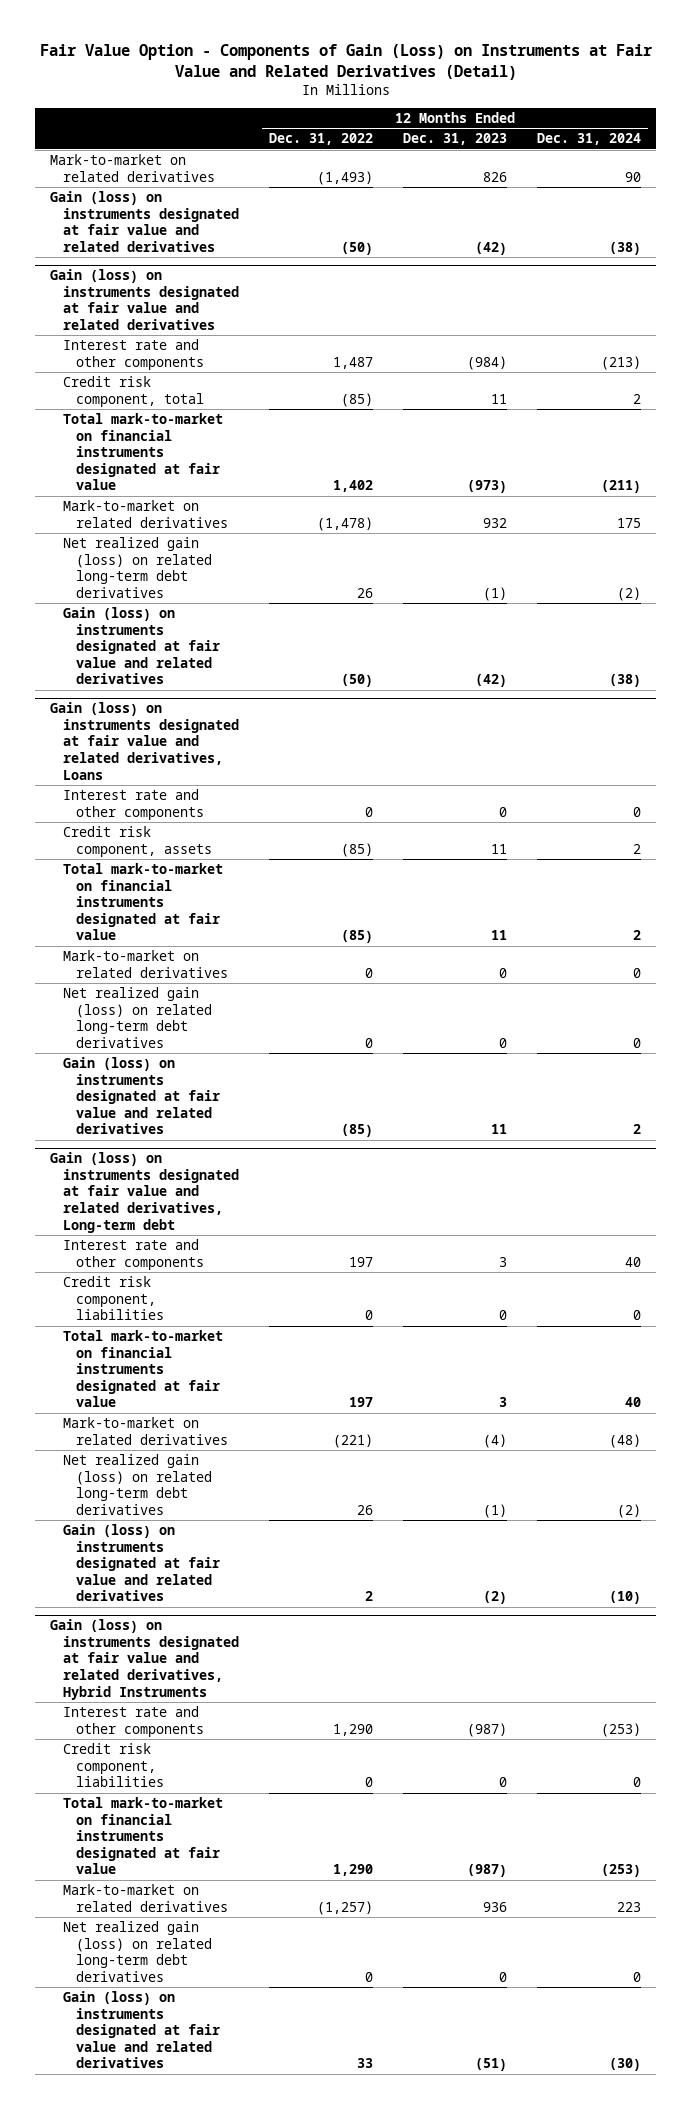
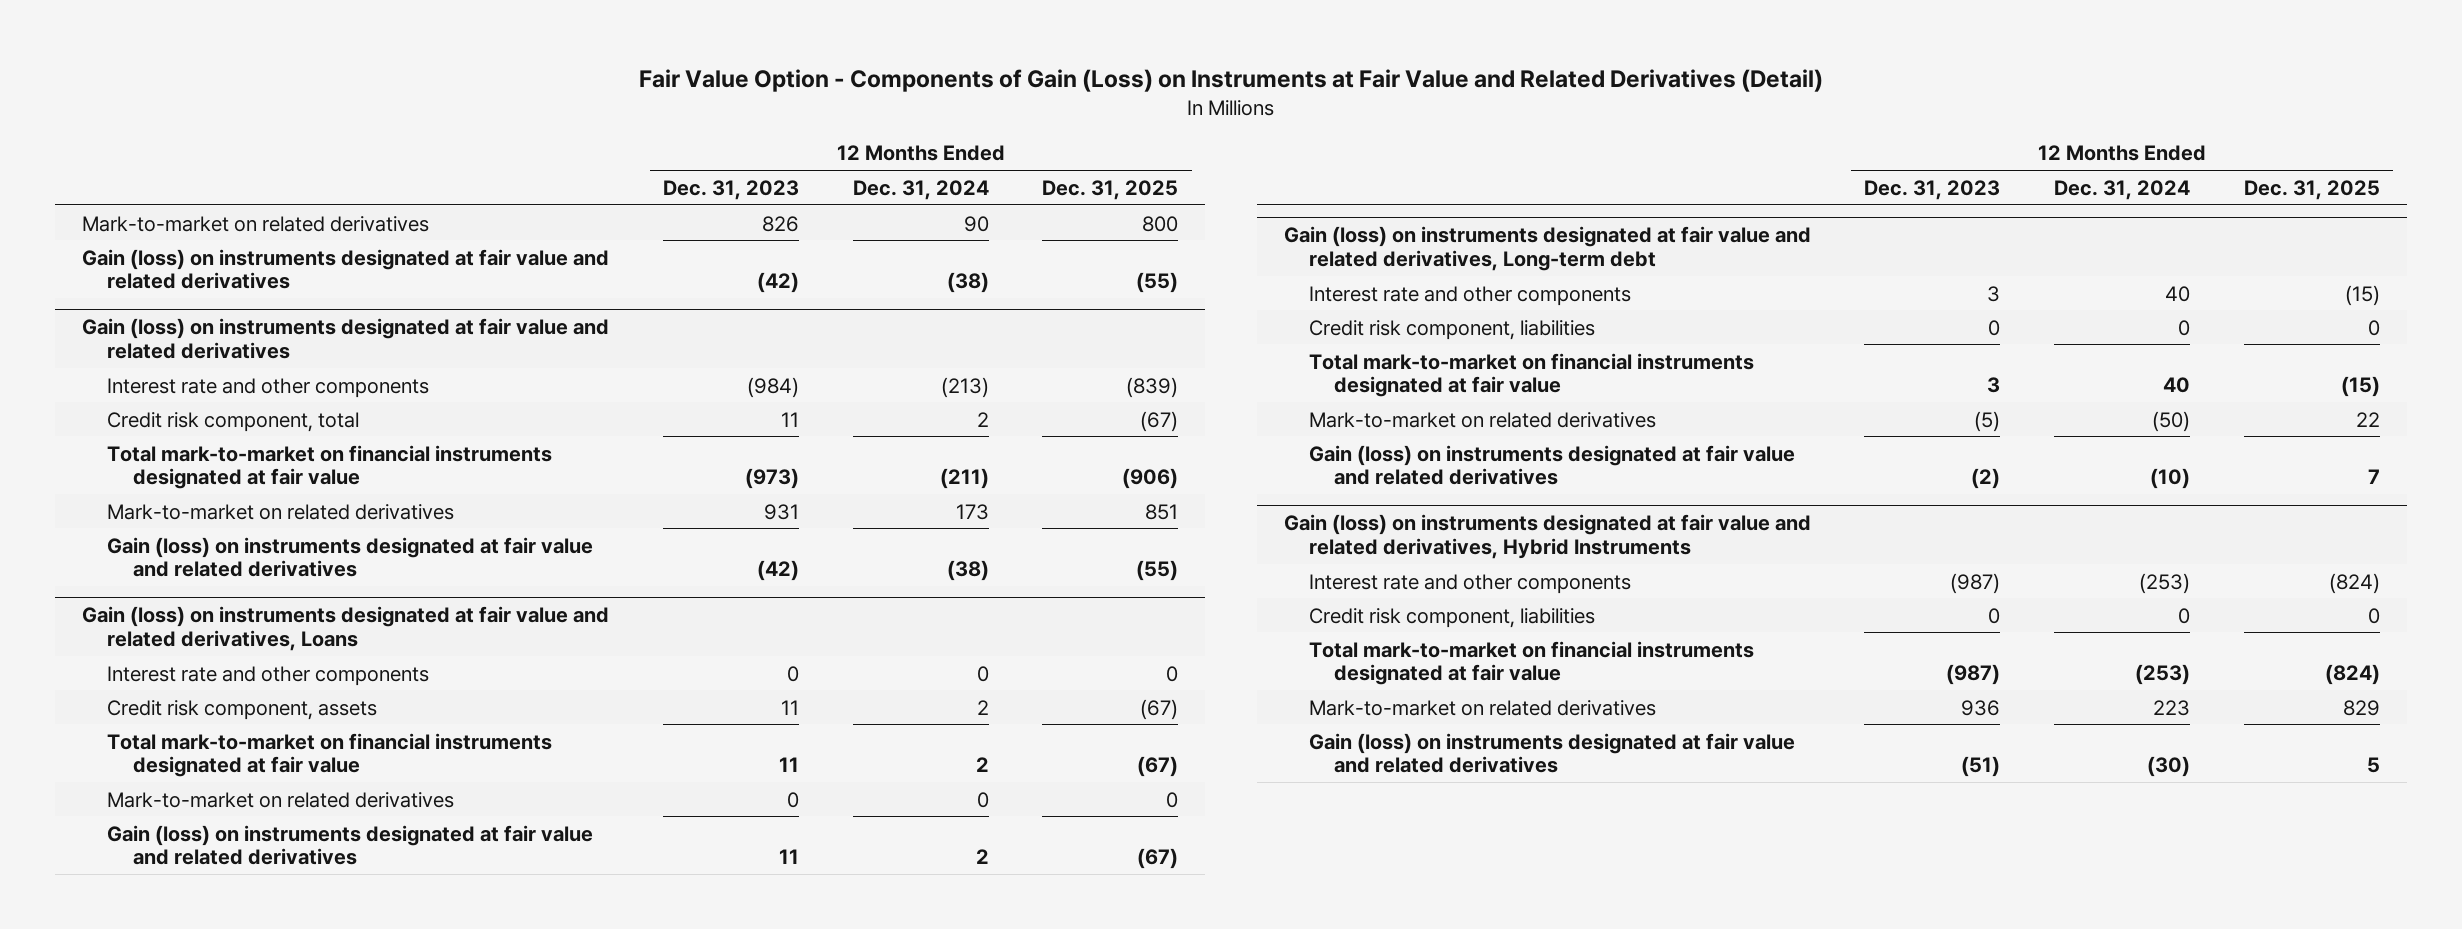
[269,133,374,146] Dec. 31, 2022 -> none
none -> [1042,179,1179,200] Dec. 31, 2025
[63,536,212,598] Net realized gain (loss) on related long-term debt derivatives -> none
[483,517,508,528] 932 -> [763,503,799,520] 931
[616,517,641,528] 175 -> [955,503,989,520] 173
[63,986,212,1048] Net realized gain (loss) on related long-term debt derivatives -> none
[63,1453,212,1515] Net realized gain (loss) on related long-term debt derivatives -> none
[483,1433,508,1448] (4) -> [1974,410,2001,432] (5)
[608,1433,641,1448] (48) -> [2152,410,2191,432] (50)
[63,1920,212,1982] Net realized gain (loss) on related long-term debt derivatives -> none

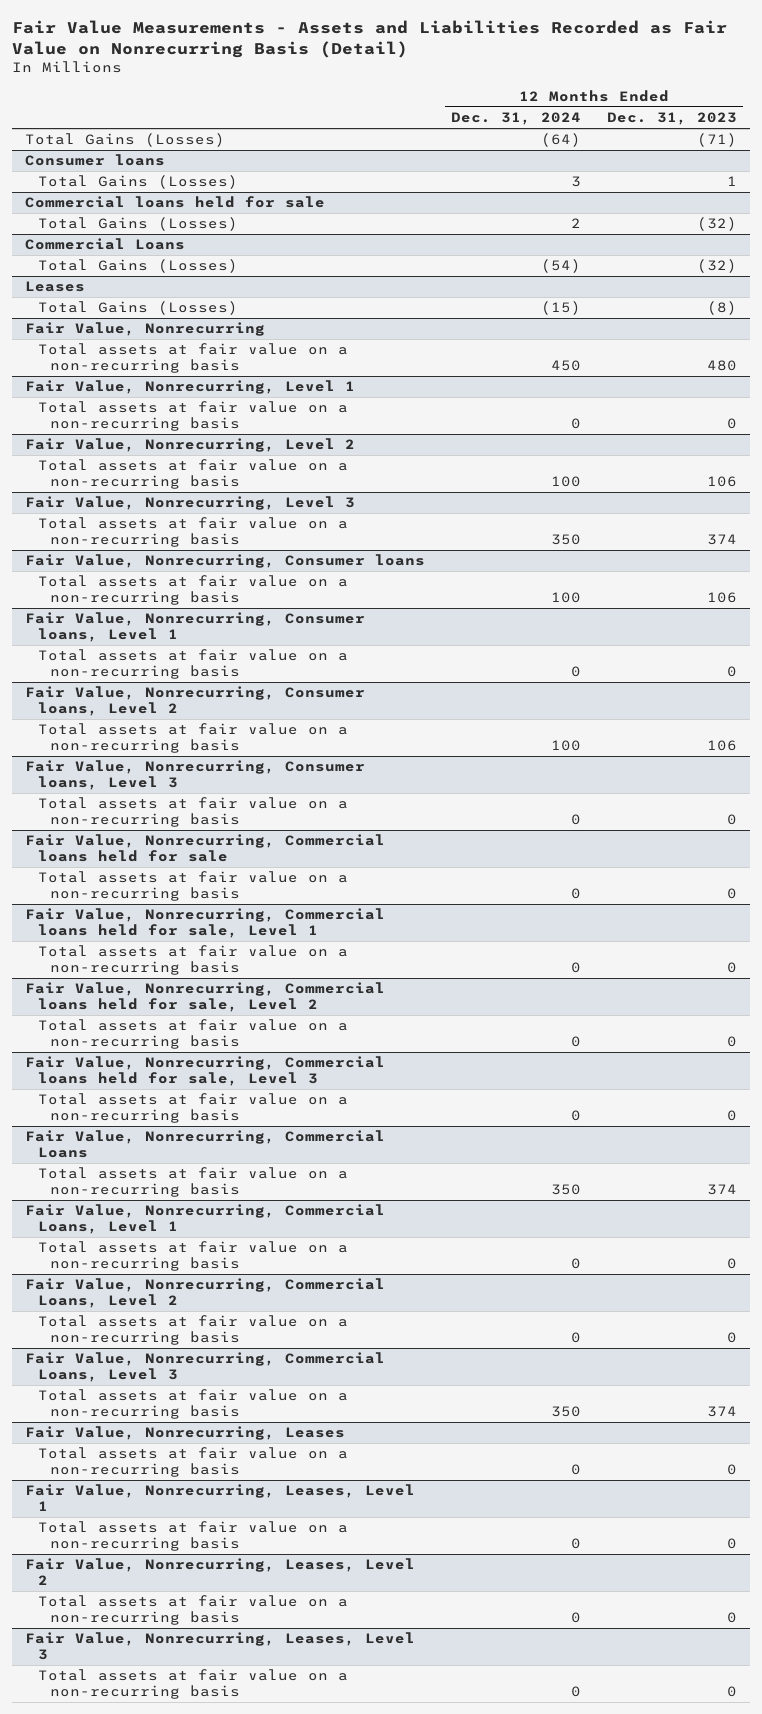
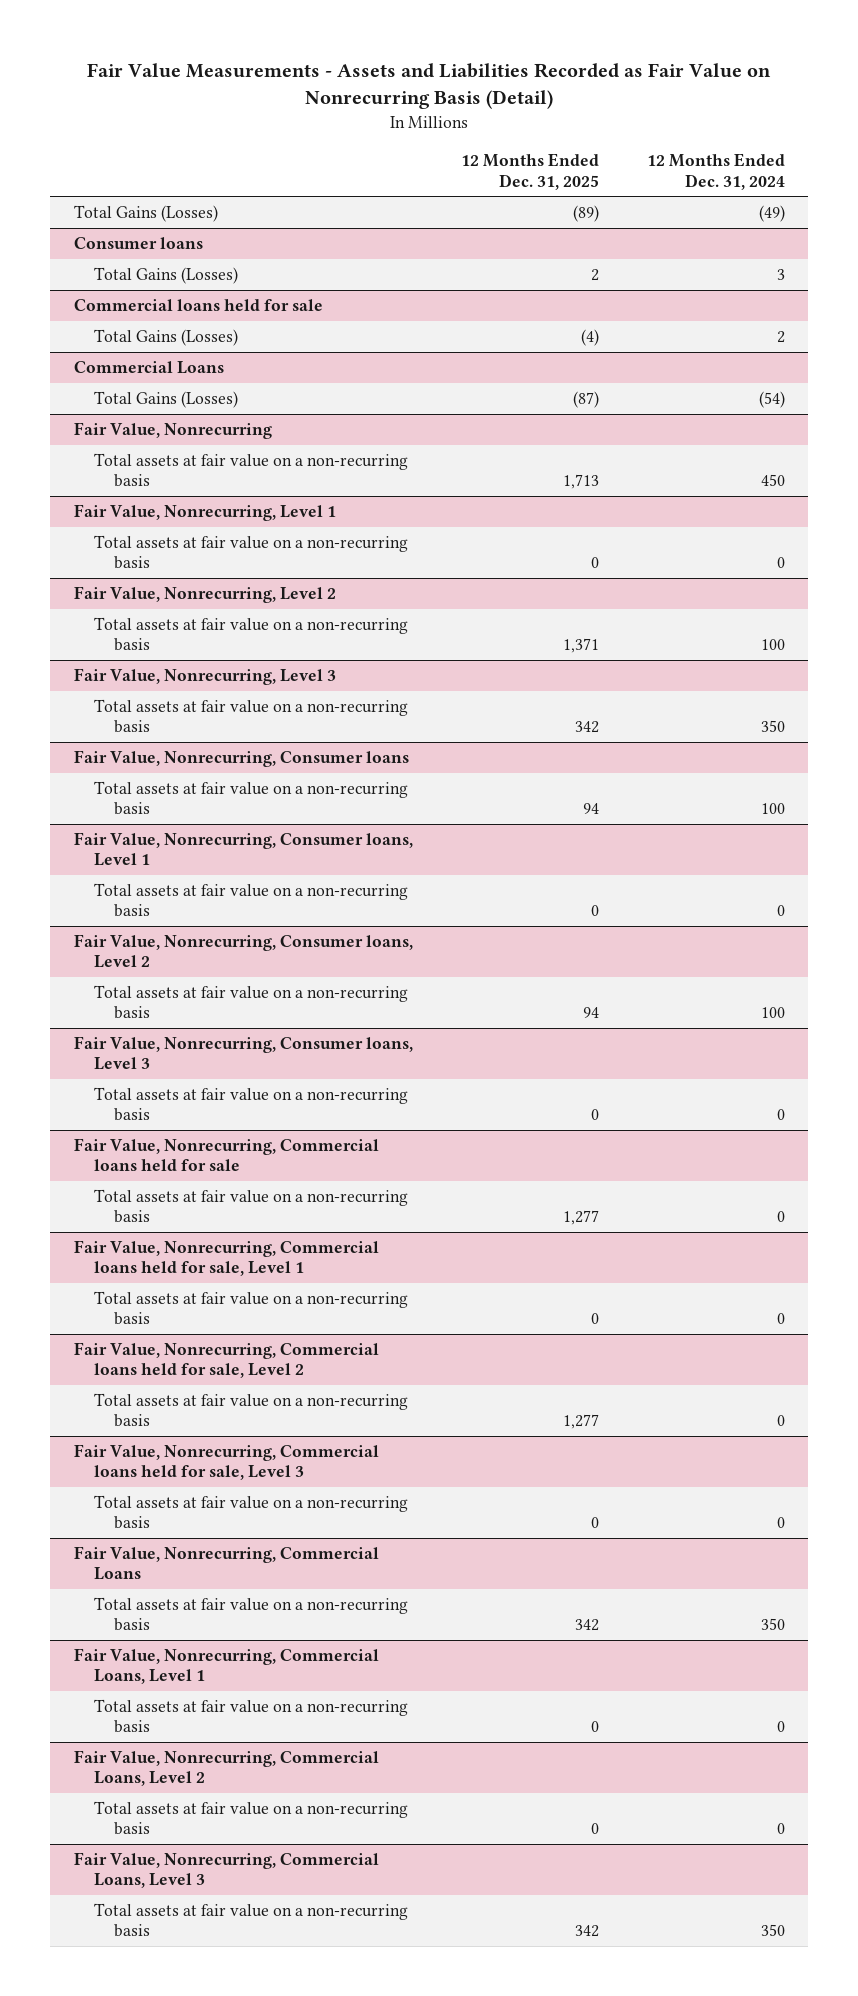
[606,112,737,126] Dec. 31, 2023 -> none
none -> [460,153,599,190] 12 Months Ended Dec. 31, 2025
[540,133,581,148] (64) -> [758,204,785,222] (49)
[25,281,86,293] Leases -> none
[37,301,238,316] Total Gains (Losses) -> none
[25,1426,346,1441] Fair Value, Nonrecurring, Leases -> none
[37,1447,348,1478] Total assets at fair value on a non-recurring basis -> none
[25,1484,416,1512] Fair Value, Nonrecurring, Leases, Level 1 -> none
[37,1521,348,1552] Total assets at fair value on a non-recurring basis -> none
[25,1558,416,1586] Fair Value, Nonrecurring, Leases, Level 2 -> none
[37,1595,348,1626] Total assets at fair value on a non-recurring basis -> none
[25,1632,416,1661] Fair Value, Nonrecurring, Leases, Level 3 -> none
[37,1669,348,1700] Total assets at fair value on a non-recurring basis -> none

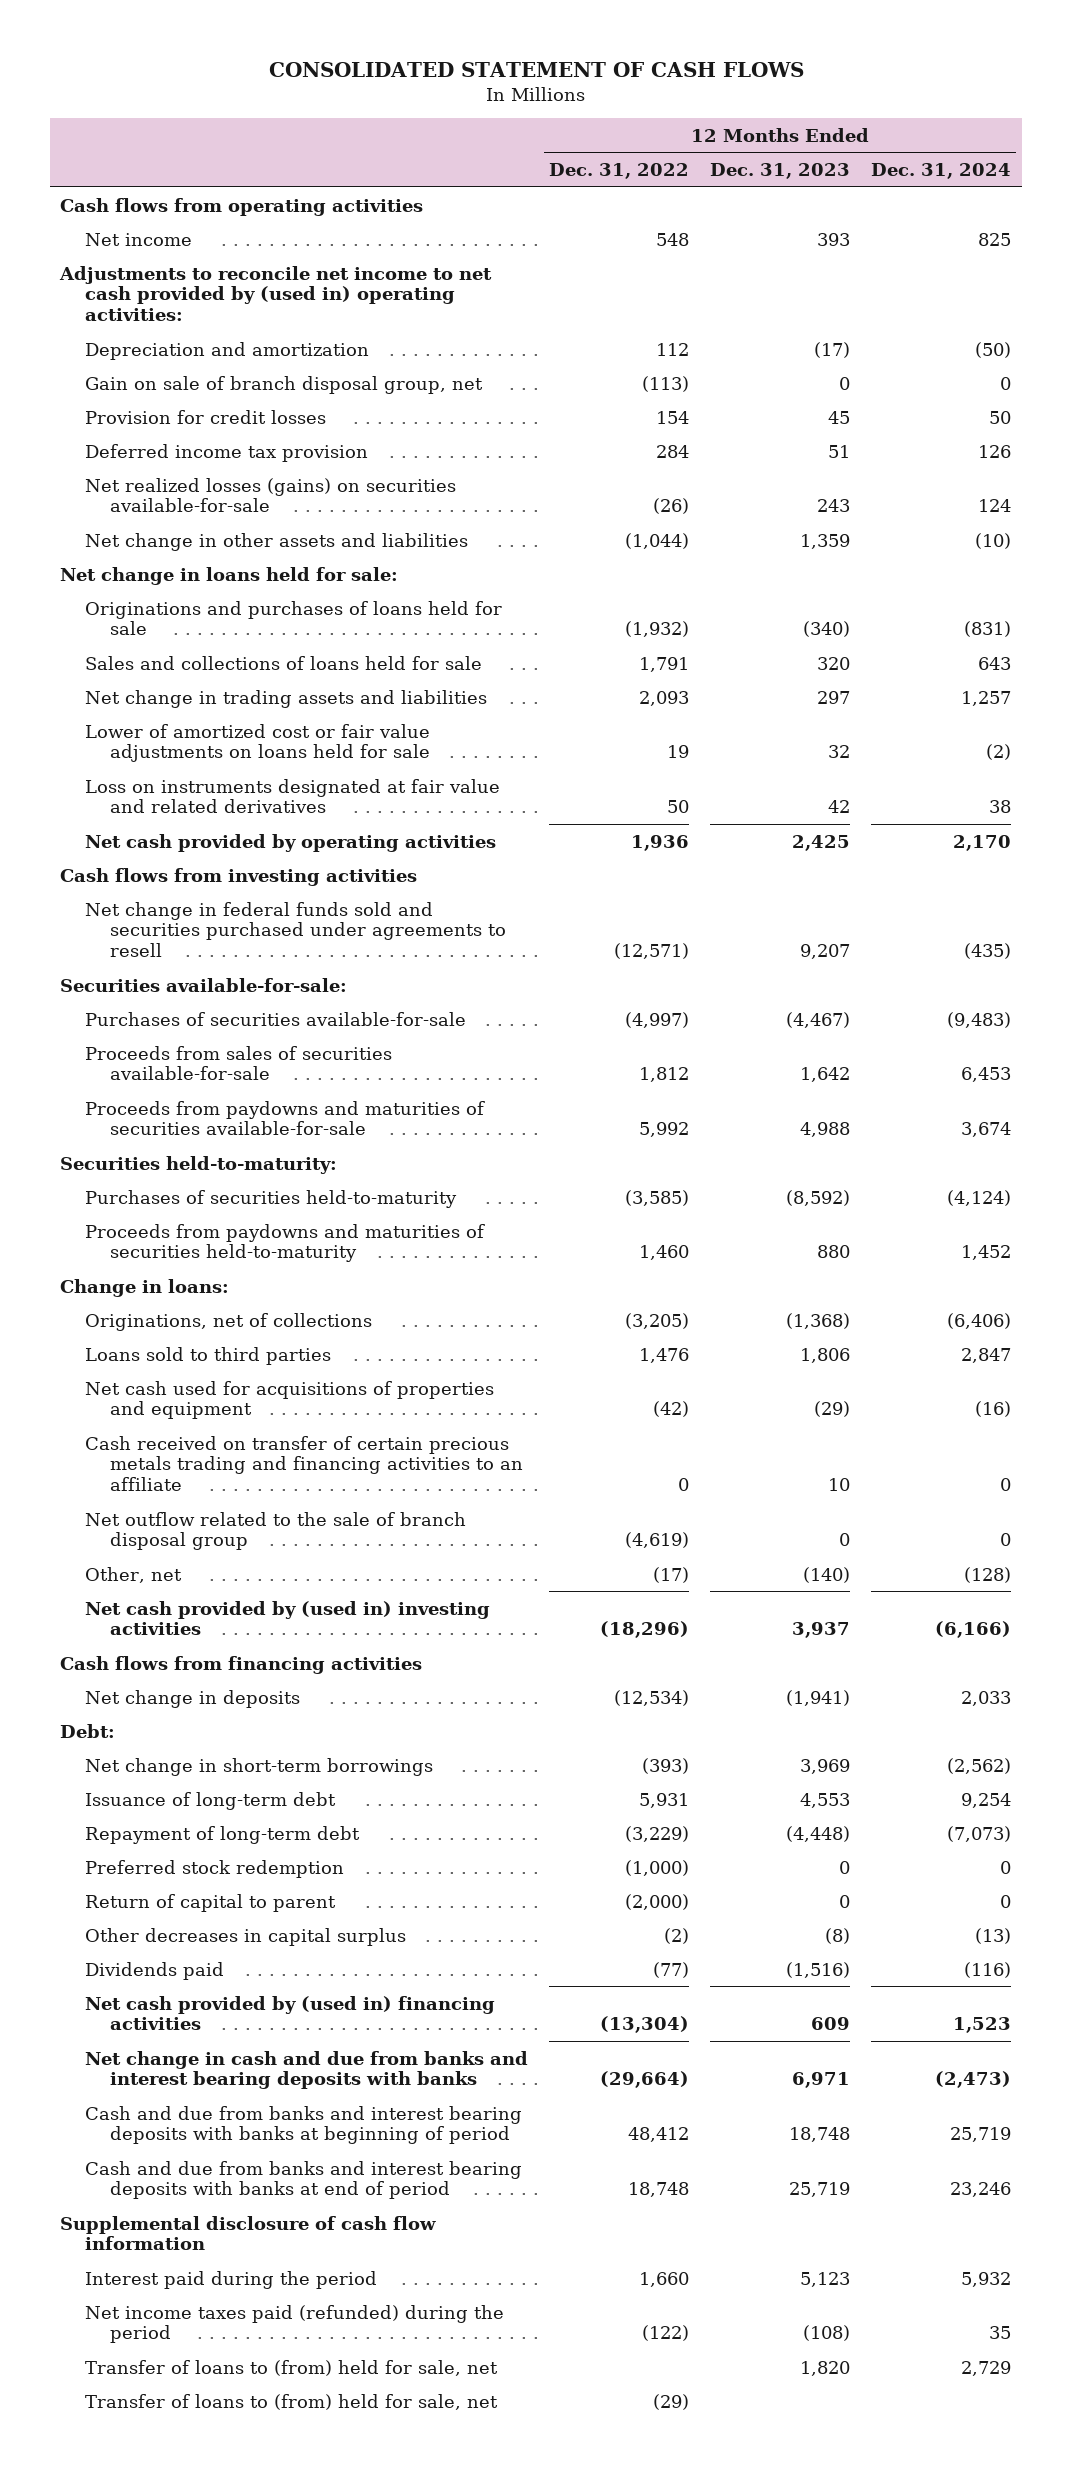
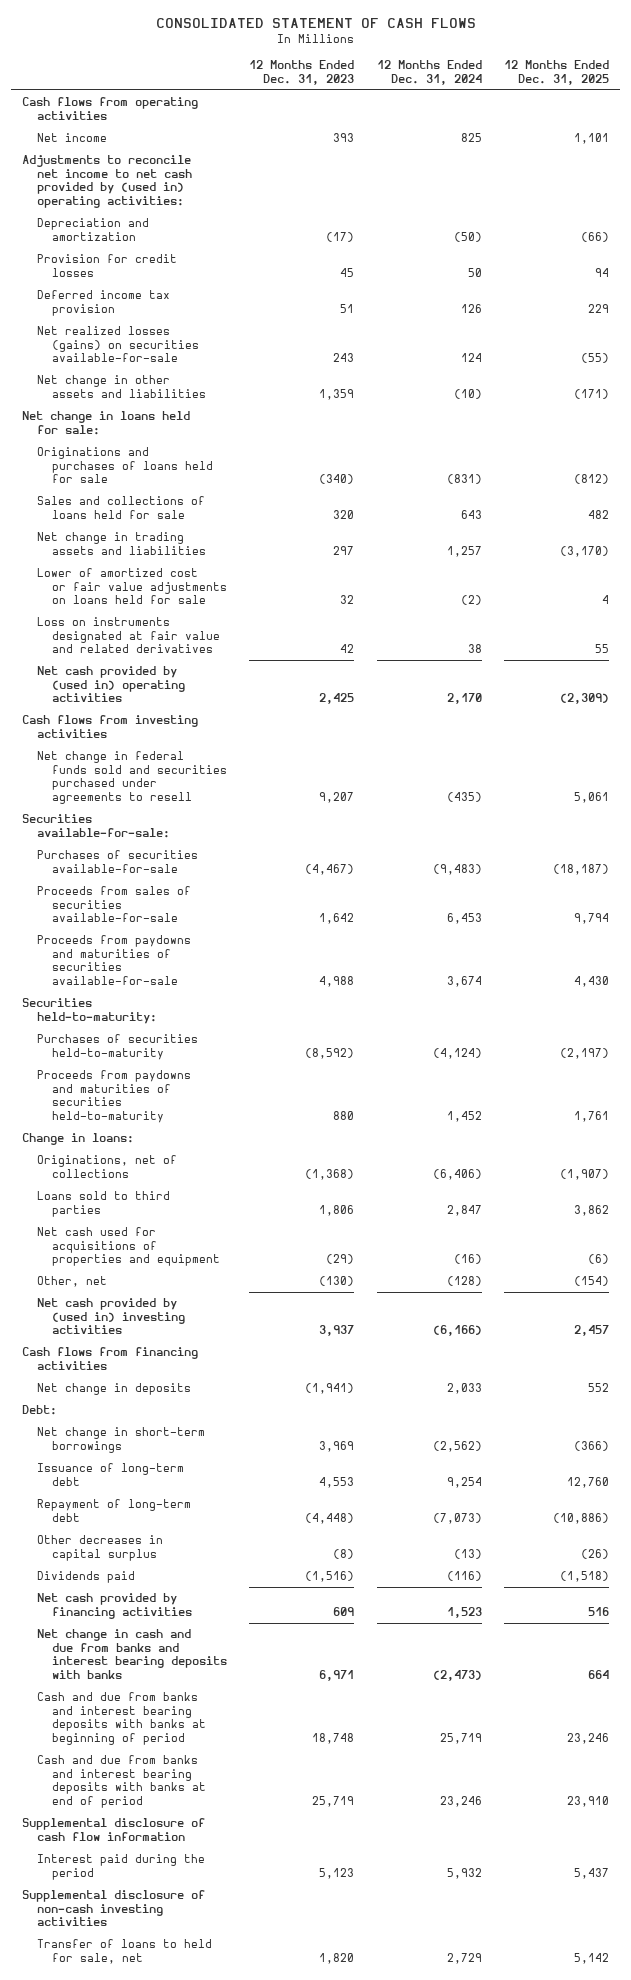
[549,163,690,180] Dec. 31, 2022 -> none
none -> [504,60,610,85] 12 Months Ended Dec. 31, 2025
[85,375,484,394] Gain on sale of branch disposal group, net -> none
[85,833,497,852] Net cash provided by operating activities -> [36,666,185,703] Net cash provided by (used in) operating activities
[85,1435,523,1491] Cash received on transfer of certain precious metals trading and financing activities to an affiliate -> none
[85,1511,467,1551] Net outflow related to the sale of branch disposal group -> none
[803,1566,851,1583] (140) -> [319,1276,355,1287] (130)
[85,1859,345,1878] Preferred stock redemption -> none
[85,1893,337,1912] Return of capital to parent -> none
[85,1995,496,2031] Net cash provided by (used in) financing activities -> [36,1593,192,1619] Net cash provided by financing activities
[85,2304,505,2344] Net income taxes paid (refunded) during the period -> none
[85,2393,499,2410] Transfer of loans to (from) held for sale, net -> none
none -> [22,1890,206,1927] Supplemental disclosure of non-cash investing activities
[85,2359,499,2376] Transfer of loans to (from) held for sale, net -> [36,1939,212,1964] Transfer of loans to held for sale, net

